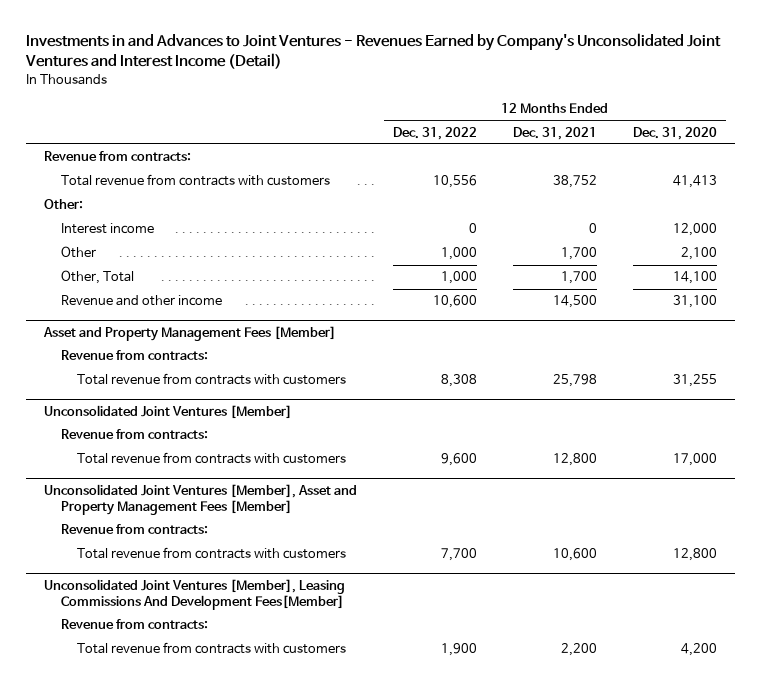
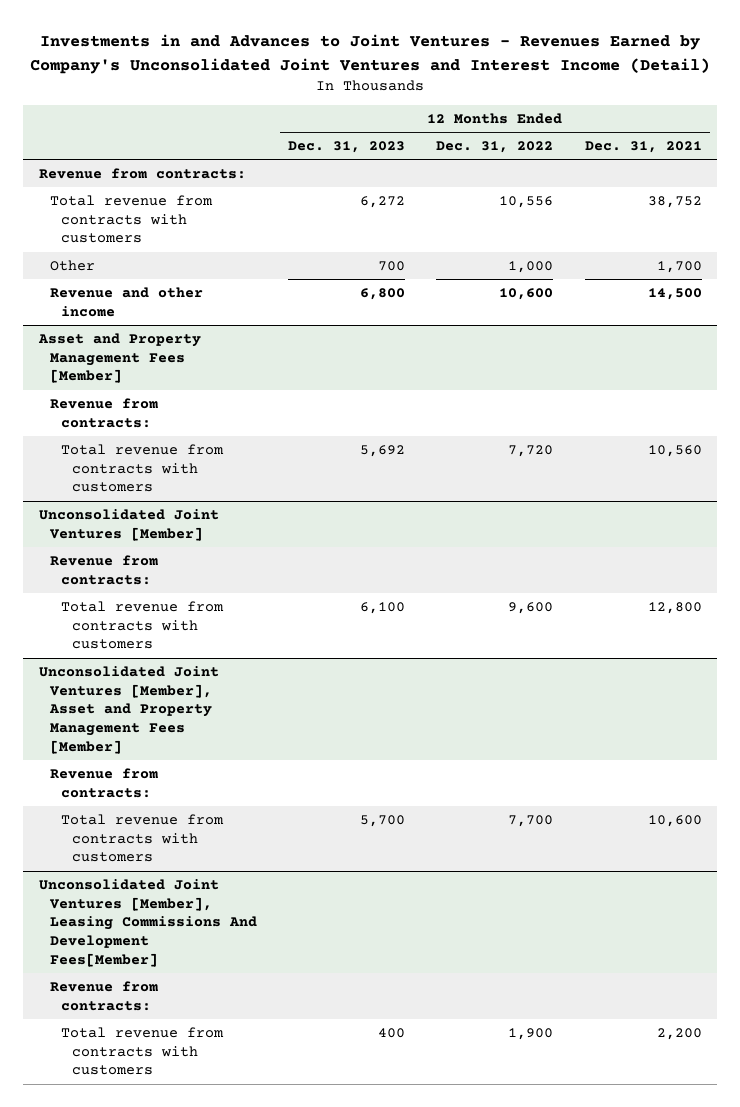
[632,126,717,140] Dec. 31, 2020 -> none
none -> [288,140,406,153] Dec. 31, 2023
[43,199,83,210] Other: -> none
[60,223,154,235] Interest income -> none
[60,270,134,285] Other, Total -> none
[440,374,477,388] 8,308 -> [508,444,554,457] 7,720
[552,374,597,388] 25,798 -> [647,444,702,457] 10,560

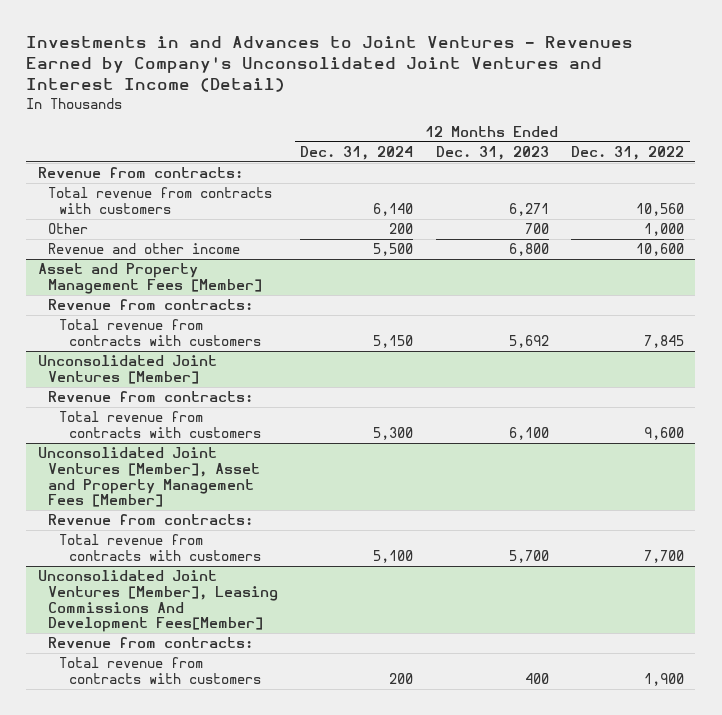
[584,140,702,153] Dec. 31, 2021 -> none
none -> [300,146,414,161] Dec. 31, 2024
[360,195,406,208] 6,272 -> [508,202,549,216] 6,271
[499,195,554,208] 10,556 -> [635,202,684,216] 10,560
[508,444,554,457] 7,720 -> [643,334,684,348] 7,845

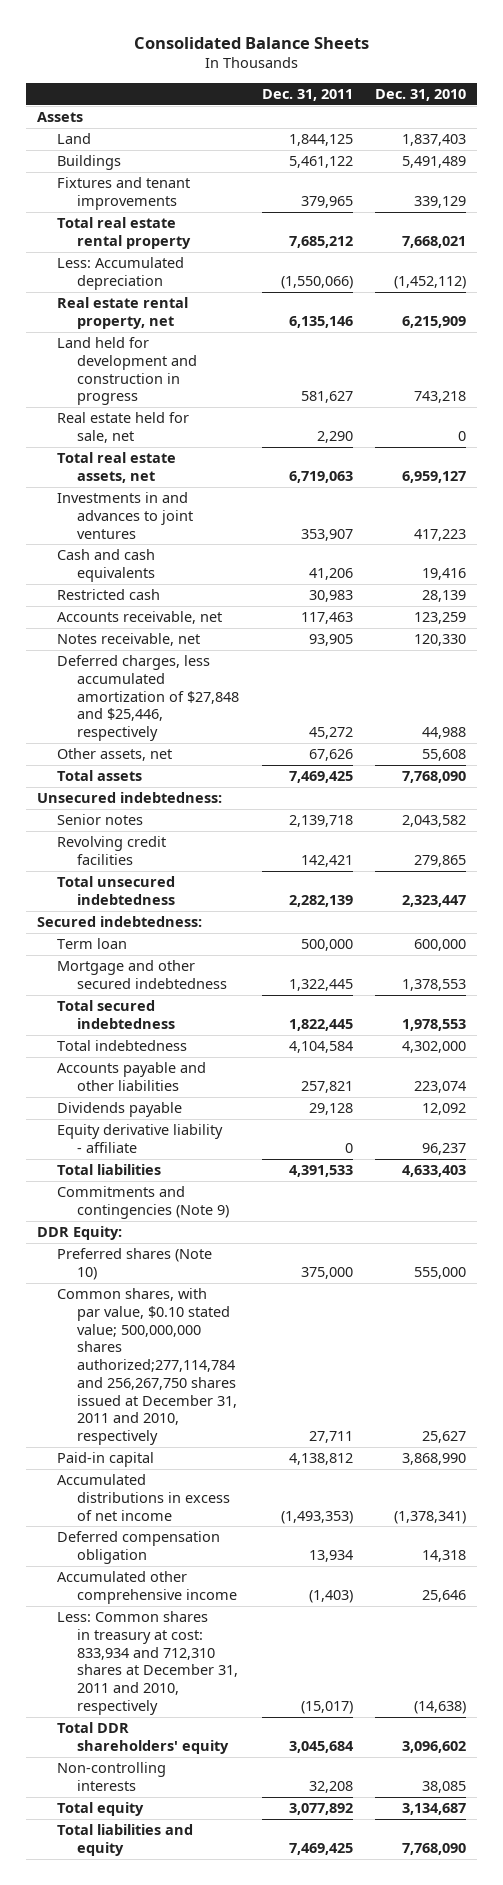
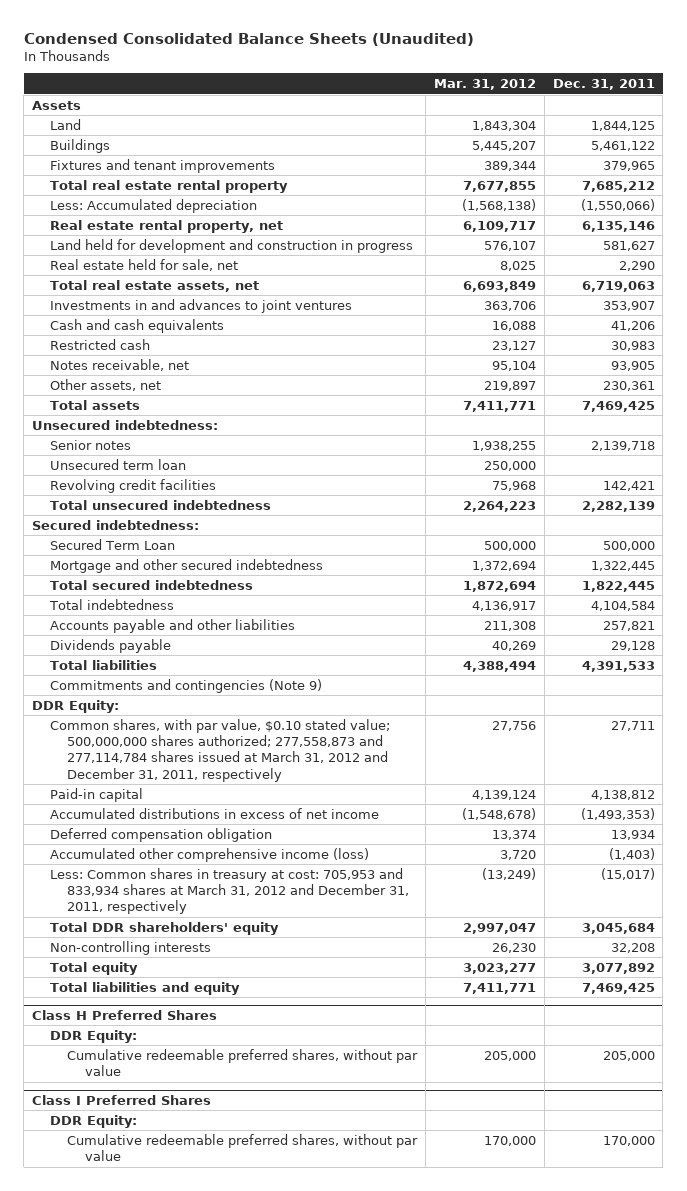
[133,36,369,49] Consolidated Balance Sheets -> [23,32,474,46] Condensed Consolidated Balance Sheets (Unaudited)
[374,89,466,102] Dec. 31, 2010 -> none
none -> [433,79,536,91] Mar. 31, 2012
[57,611,223,625] Accounts receivable, net -> none
[57,655,240,742] Deferred charges, less accumulated amortization of $27,848 and $25,446, respectively -> none
[308,749,353,762] 67,626 -> [602,380,655,391] 230,361
none -> [49,458,186,470] Unsecured term loan
[57,938,128,950] Term loan -> [49,538,175,550] Secured Term Loan
[57,1124,224,1153] Equity derivative liability - affiliate -> none
[57,1248,213,1280] Preferred shares (Note 10) -> none
[57,1288,238,1446] Common shares, with par value, $0.10 stated value; 500,000,000 shares authorized;277,114,784 and 256,267,750 shares issued at December 31, 2011 and 2010, respectively -> [49,718,390,782] Common shares, with par value, $0.10 stated value; 500,000,000 shares authorized; 277,558,873 and 277,114,784 shares issued at March 31, 2012 and December 31, 2011, respectively
[57,1571,238,1604] Accumulated other comprehensive income -> [49,847,369,862] Accumulated other comprehensive income (loss)
[57,1611,239,1715] Less: Common shares in treasury at cost: 833,934 and 712,310 shares at December 31, 2011 and 2010, respectively -> [49,867,410,915] Less: Common shares in treasury at cost: 705,953 and 833,934 shares at March 31, 2012 and December 31, 2011, respectively
none -> [32,1009,218,1020] Class H Preferred Shares
none -> [49,1029,137,1043] DDR Equity:
none -> [67,1048,419,1077] Cumulative redeemable preferred shares, without par value
none -> [32,1094,212,1105] Class I Preferred Shares
none -> [49,1114,137,1128] DDR Equity:
none -> [67,1133,419,1162] Cumulative redeemable preferred shares, without par value

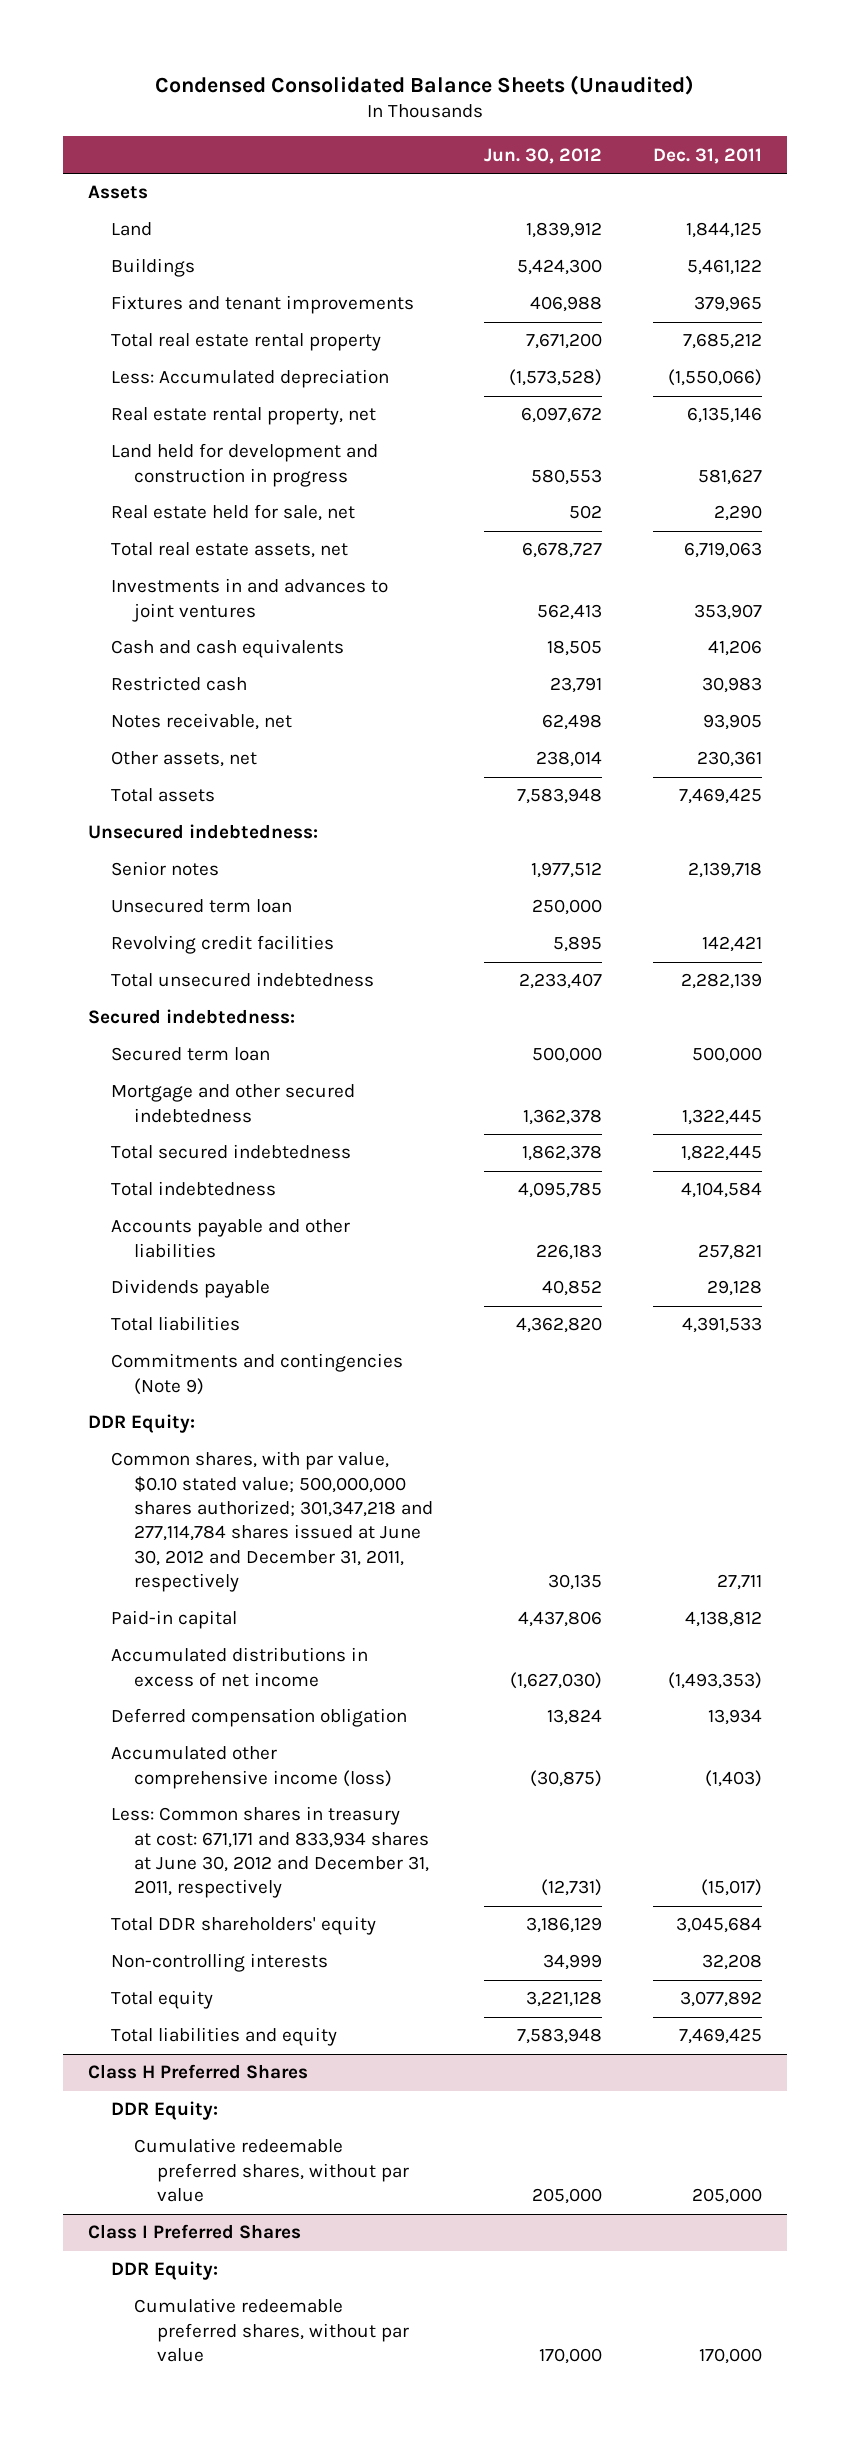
[433,79,536,91] Mar. 31, 2012 -> none
none -> [483,147,602,164] Jun. 30, 2012
[49,538,175,550] Secured Term Loan -> [111,1047,271,1062] Secured term loan
[49,718,390,782] Common shares, with par value, $0.10 stated value; 500,000,000 shares authorized; 277,558,873 and 277,114,784 shares issued at March 31, 2012 and December 31, 2011, respectively -> [111,1451,434,1593] Common shares, with par value, $0.10 stated value; 500,000,000 shares authorized; 301,347,218 and 277,114,784 shares issued at June 30, 2012 and December 31, 2011, respectively
[49,867,410,915] Less: Common shares in treasury at cost: 705,953 and 833,934 shares at March 31, 2012 and December 31, 2011, respectively -> [111,1806,430,1899] Less: Common shares in treasury at cost: 671,171 and 833,934 shares at June 30, 2012 and December 31, 2011, respectively

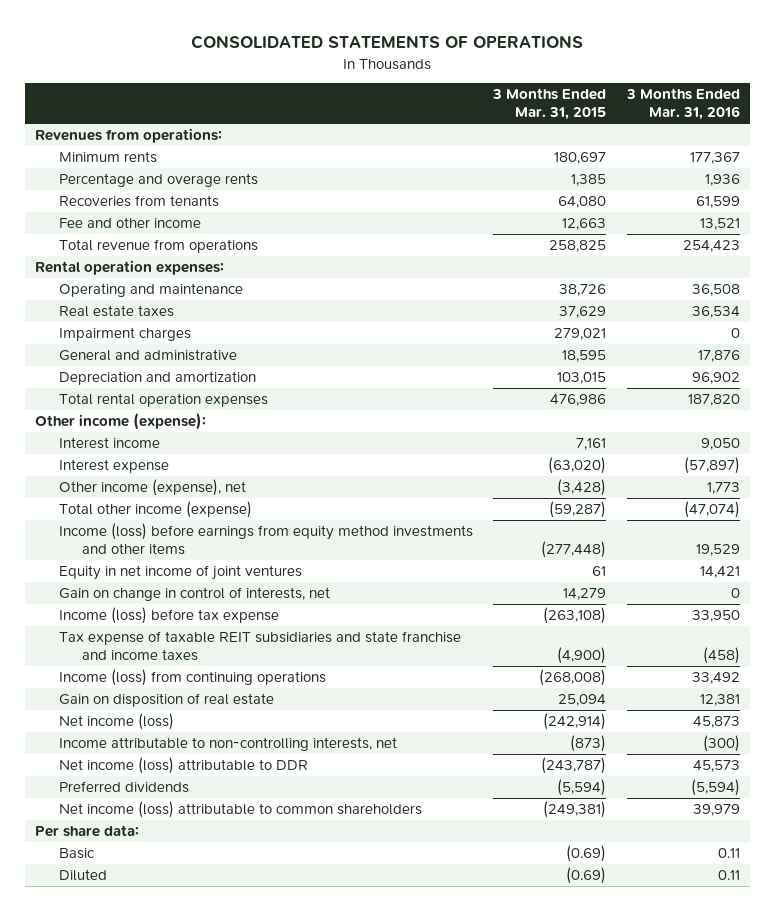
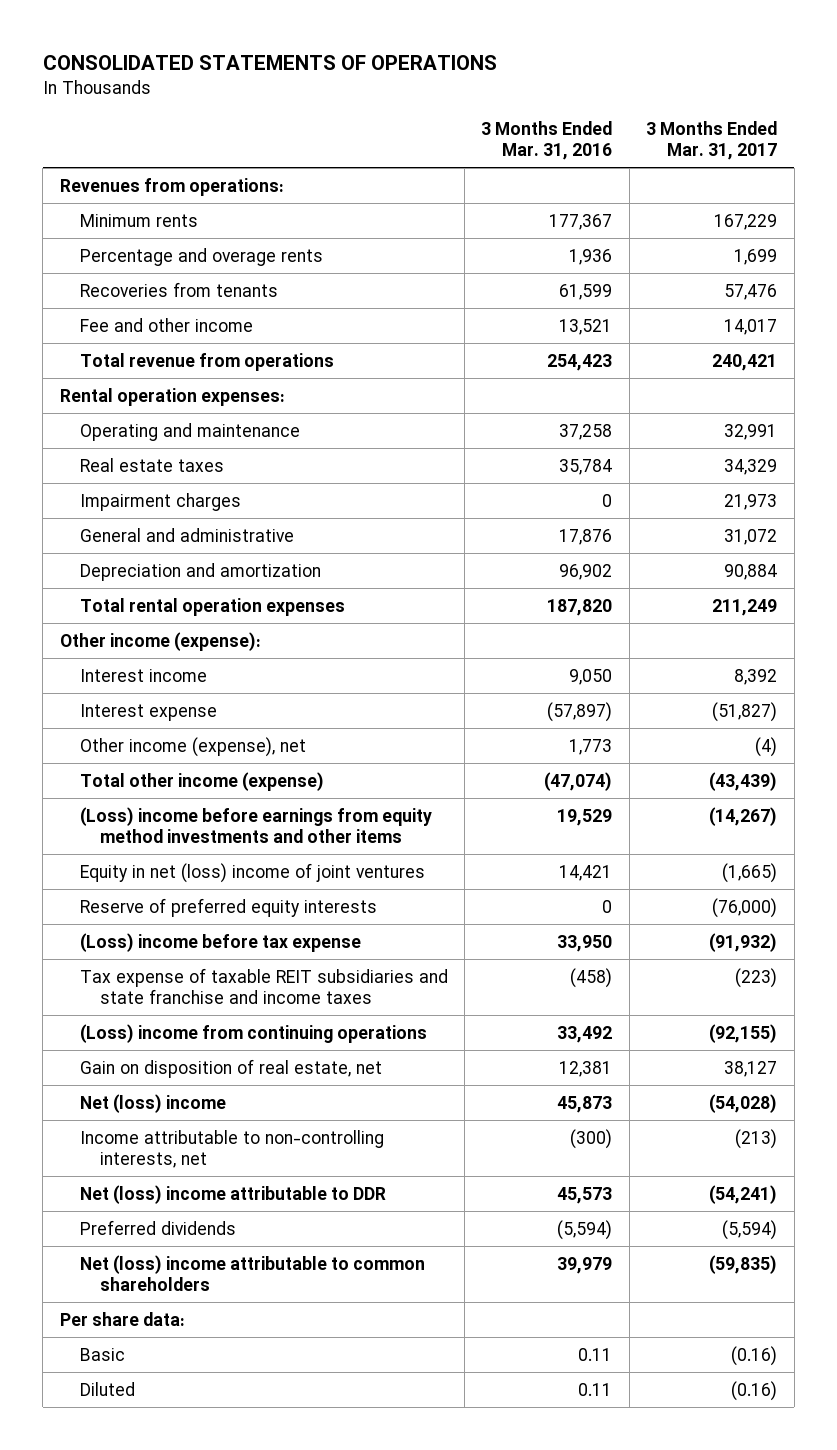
[492,88,607,121] 3 Months Ended Mar. 31, 2015 -> none
none -> [646,121,778,161] 3 Months Ended Mar. 31, 2017
[691,283,740,296] 36,508 -> [559,423,613,440] 37,258
[691,305,740,318] 36,534 -> [559,458,613,475] 35,784
[58,586,330,601] Gain on change in control of interests, net -> none
[58,522,473,555] Income (loss) before earnings from equity method investments and other items -> [79,806,432,843] (Loss) income before earnings from equity method investments and other items
[58,564,302,580] Equity in net income of joint ventures -> [79,862,425,883] Equity in net (loss) income of joint ventures
none -> [79,897,377,917] Reserve of preferred equity interests
[58,606,279,624] Income (loss) before tax expense -> [79,932,361,952] (Loss) income before tax expense
[58,668,326,686] Income (loss) from continuing operations -> [79,1023,427,1043] (Loss) income from continuing operations
[58,692,274,707] Gain on disposition of real estate -> [79,1058,382,1078] Gain on disposition of real estate, net
[58,712,174,730] Net income (loss) -> [79,1093,226,1113] Net (loss) income
[58,756,308,774] Net income (loss) attributable to DDR -> [79,1184,386,1204] Net (loss) income attributable to DDR
[58,800,422,818] Net income (loss) attributable to common shareholders -> [79,1254,425,1291] Net (loss) income attributable to common shareholders

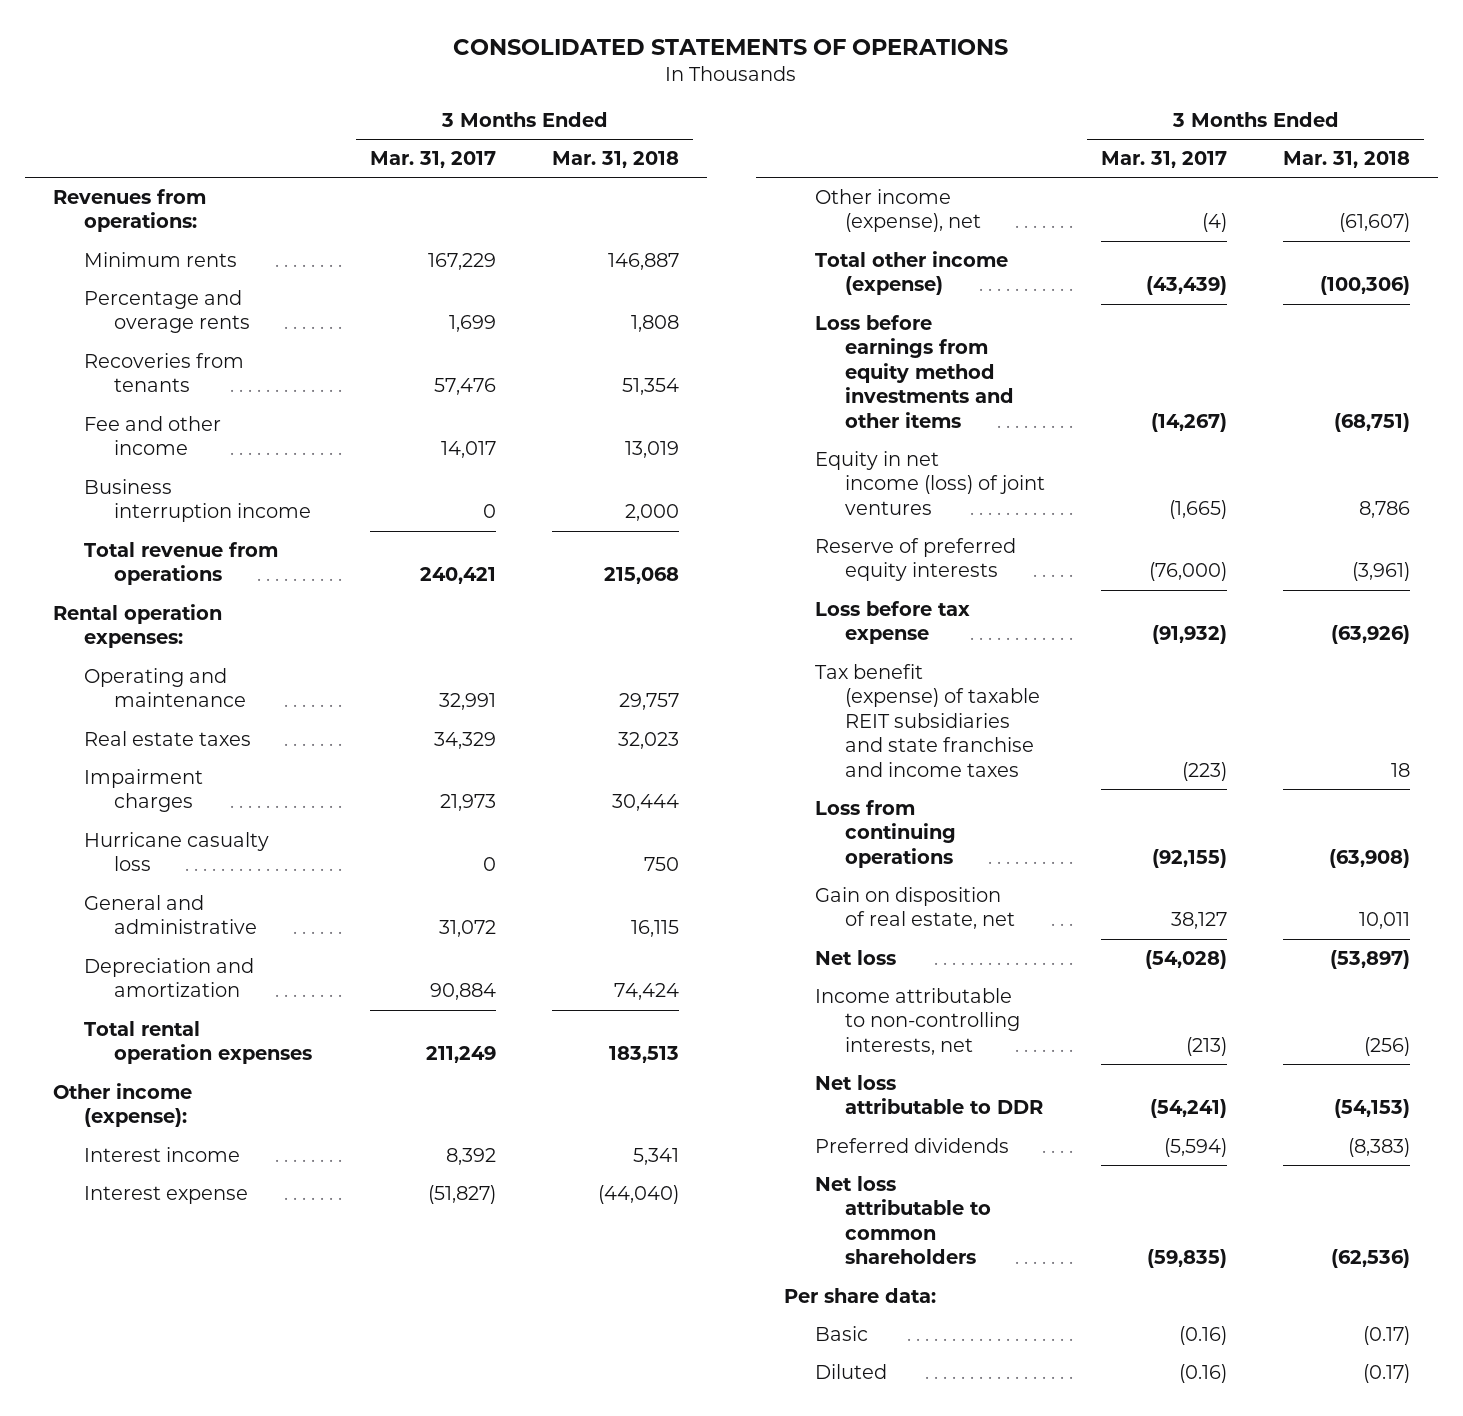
[481,121,613,161] 3 Months Ended Mar. 31, 2016 -> none
none -> [552,151,680,169] Mar. 31, 2018
none -> [83,478,312,523] Business interruption income
none -> [83,831,269,872] Hurricane casualty loss
[79,806,432,843] (Loss) income before earnings from equity method investments and other items -> [814,314,1015,428] Loss before earnings from equity method investments and other items
[79,862,425,883] Equity in net (loss) income of joint ventures -> [814,450,1046,515] Equity in net income (loss) of joint ventures
[79,932,361,952] (Loss) income before tax expense -> [814,600,970,645] Loss before tax expense
[79,967,448,1004] Tax expense of taxable REIT subsidiaries and state franchise and income taxes -> [814,663,1041,777] Tax benefit (expense) of taxable REIT subsidiaries and state franchise and income taxes
[79,1023,427,1043] (Loss) income from continuing operations -> [814,799,957,868] Loss from continuing operations
[79,1093,226,1113] Net (loss) income -> [814,949,896,965] Net loss
[79,1184,386,1204] Net (loss) income attributable to DDR -> [814,1074,1044,1115] Net loss attributable to DDR
[79,1254,425,1291] Net (loss) income attributable to common shareholders -> [814,1175,992,1265] Net loss attributable to common shareholders

